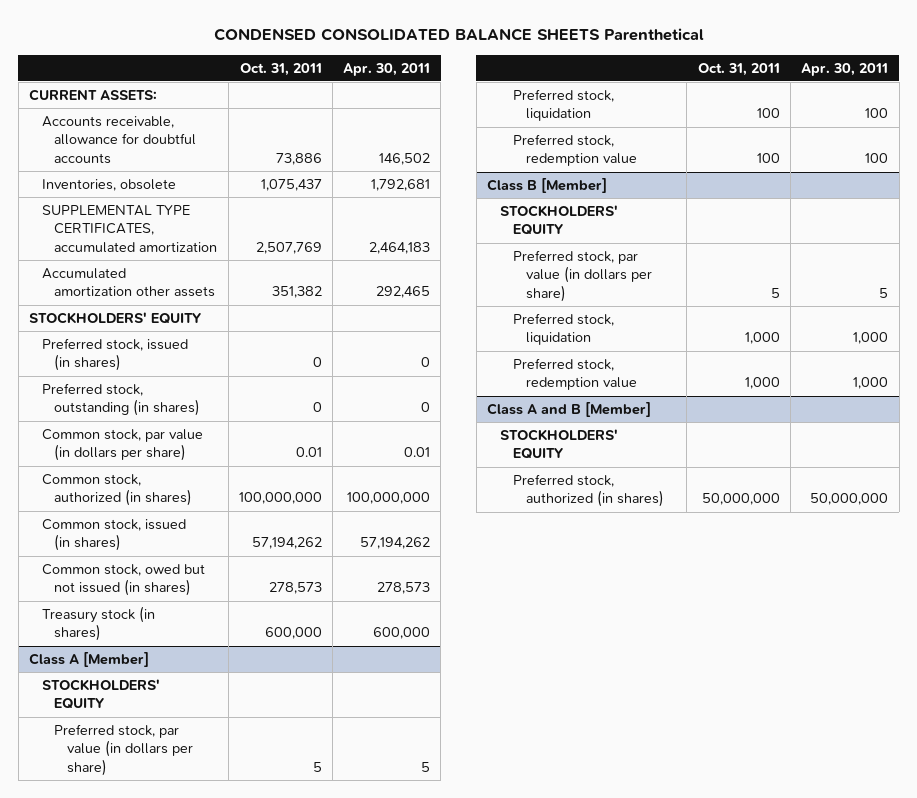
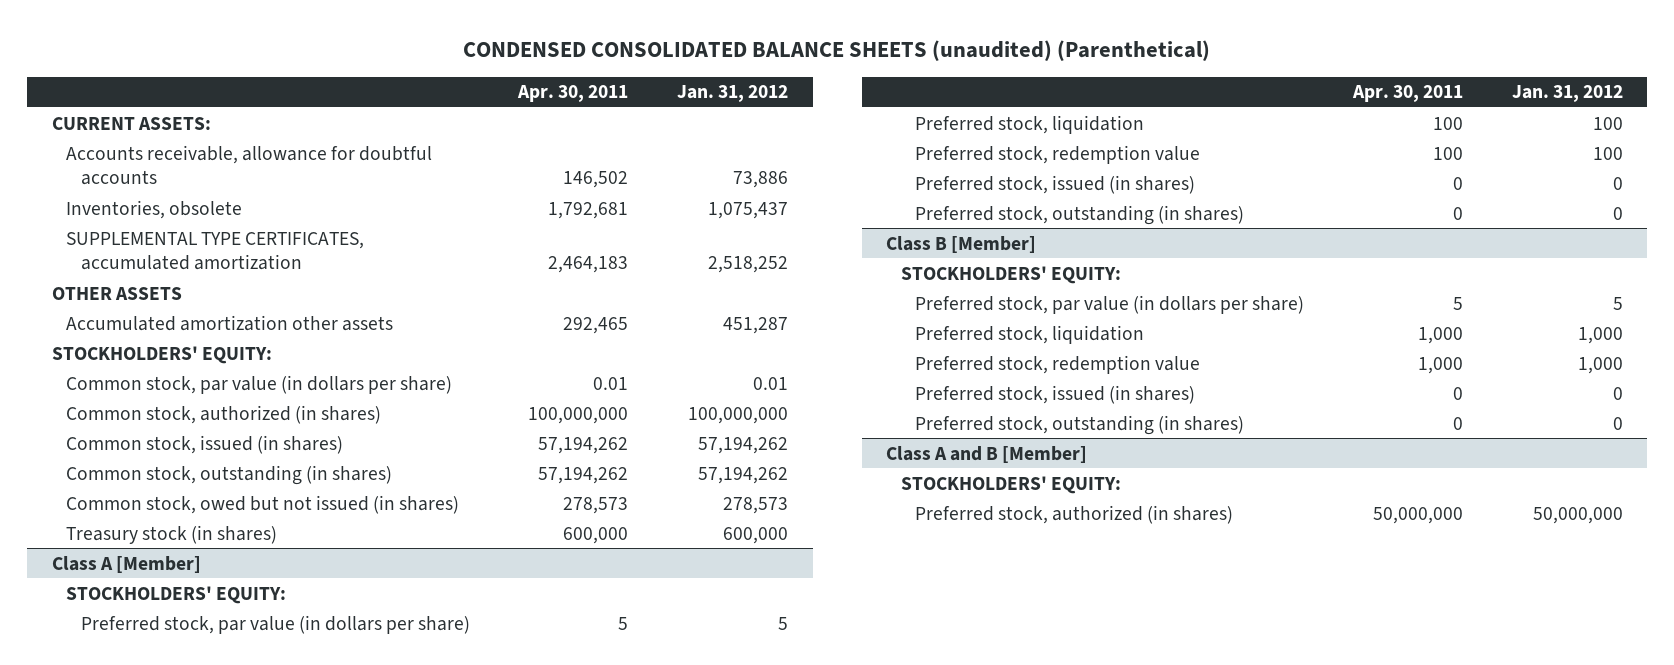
[213,28,704,42] CONDENSED CONSOLIDATED BALANCE SHEETS Parenthetical -> [463,40,1211,62] CONDENSED CONSOLIDATED BALANCE SHEETS (unaudited) (Parenthetical)
[239,62,322,76] Oct. 31, 2011 -> none
none -> [677,85,789,103] Jan. 31, 2012
none -> [51,286,182,300] OTHER ASSETS
[41,338,188,372] Preferred stock, issued (in shares) -> none
[41,383,201,417] Preferred stock, outstanding (in shares) -> none
[28,312,202,325] STOCKHOLDERS' EQUITY -> [51,345,272,364] STOCKHOLDERS' EQUITY:
none -> [66,464,393,485] Common stock, outstanding (in shares)
[41,679,160,710] STOCKHOLDERS' EQUITY -> [66,585,287,604] STOCKHOLDERS' EQUITY:
none -> [915,174,1196,194] Preferred stock, issued (in shares)
none -> [915,204,1245,225] Preferred stock, outstanding (in shares)
[499,205,618,236] STOCKHOLDERS' EQUITY -> [900,265,1121,284] STOCKHOLDERS' EQUITY:
none -> [915,384,1196,404] Preferred stock, issued (in shares)
none -> [915,414,1245,435] Preferred stock, outstanding (in shares)
[499,429,618,460] STOCKHOLDERS' EQUITY -> [900,475,1121,494] STOCKHOLDERS' EQUITY:

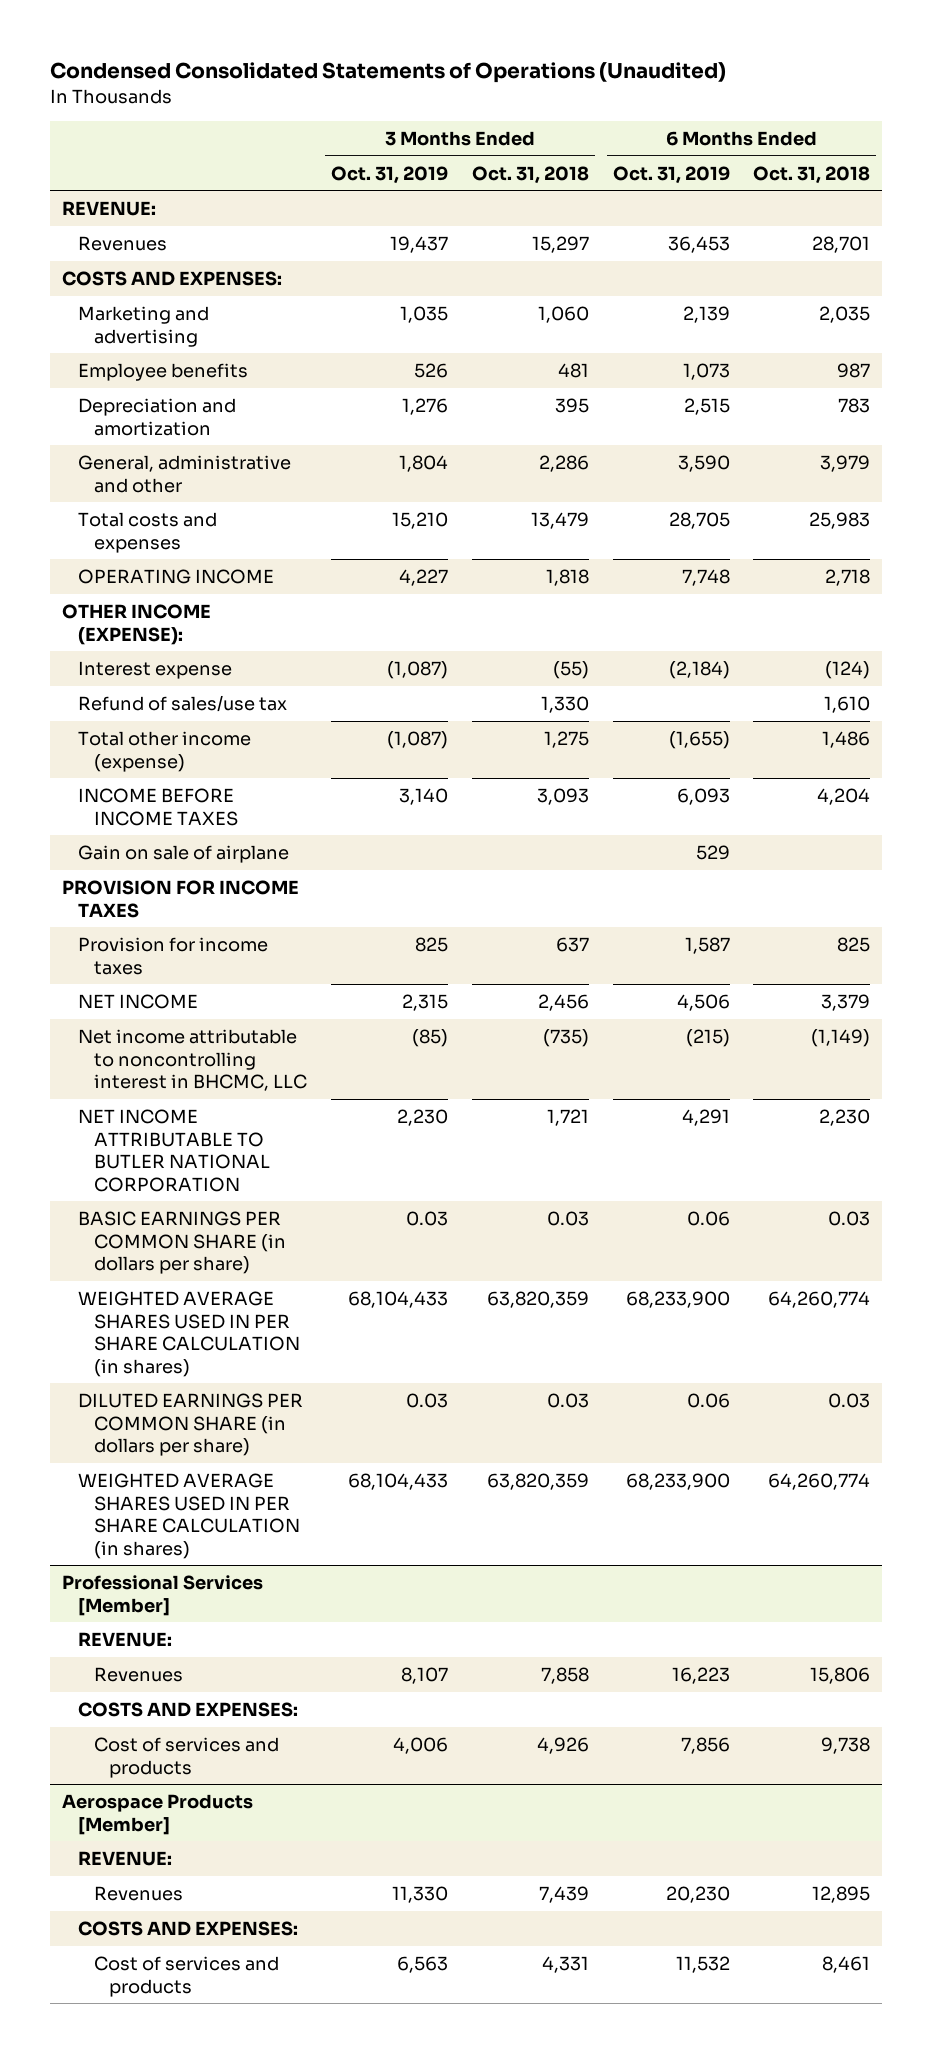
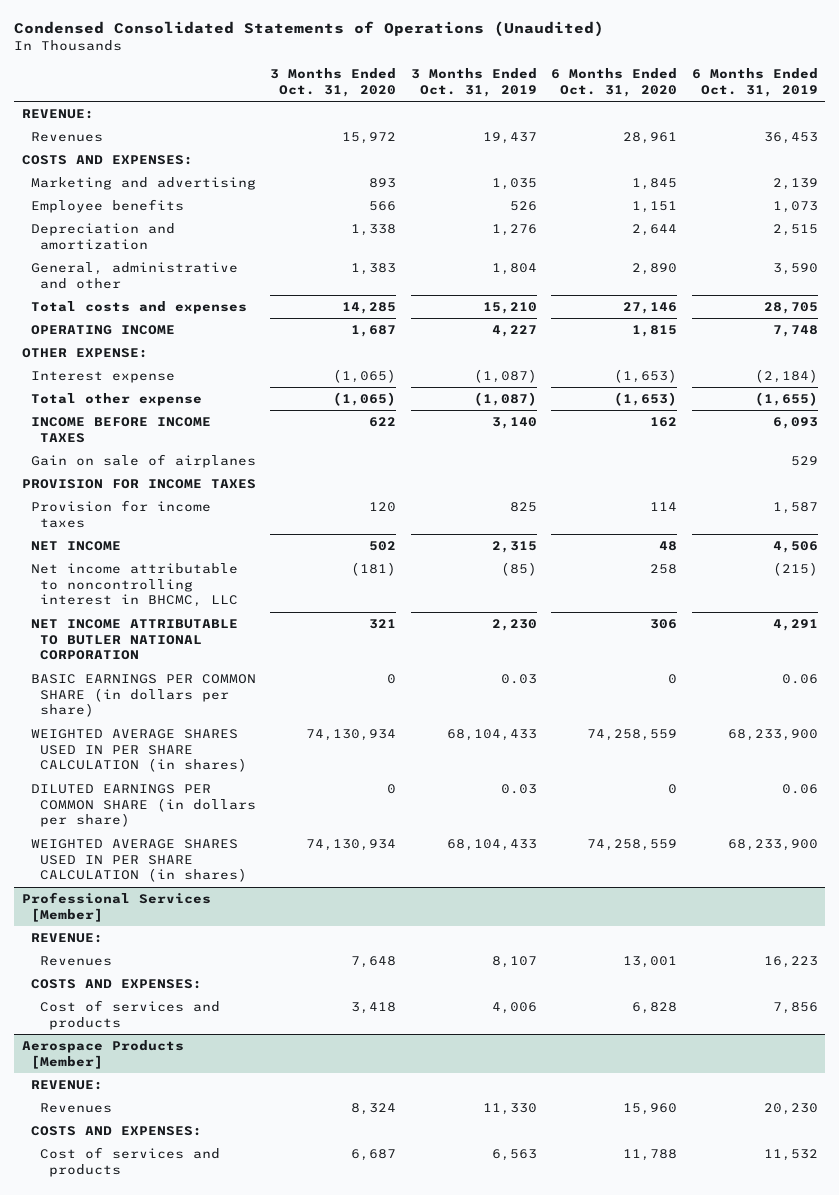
[471,165,589,184] Oct. 31, 2018 -> none
[753,165,871,184] Oct. 31, 2018 -> none
none -> [270,68,397,97] 3 Months Ended Oct. 31, 2020
none -> [551,68,678,97] 6 Months Ended Oct. 31, 2020
[62,603,212,645] OTHER INCOME (EXPENSE): -> [21,347,148,358] OTHER EXPENSE:
[78,694,288,712] Refund of sales/use tax -> none
[78,730,252,772] Total other income (expense) -> [30,392,202,406] Total other expense
[78,844,290,863] Gain on sale of airplane -> [30,453,256,468] Gain on sale of airplanes

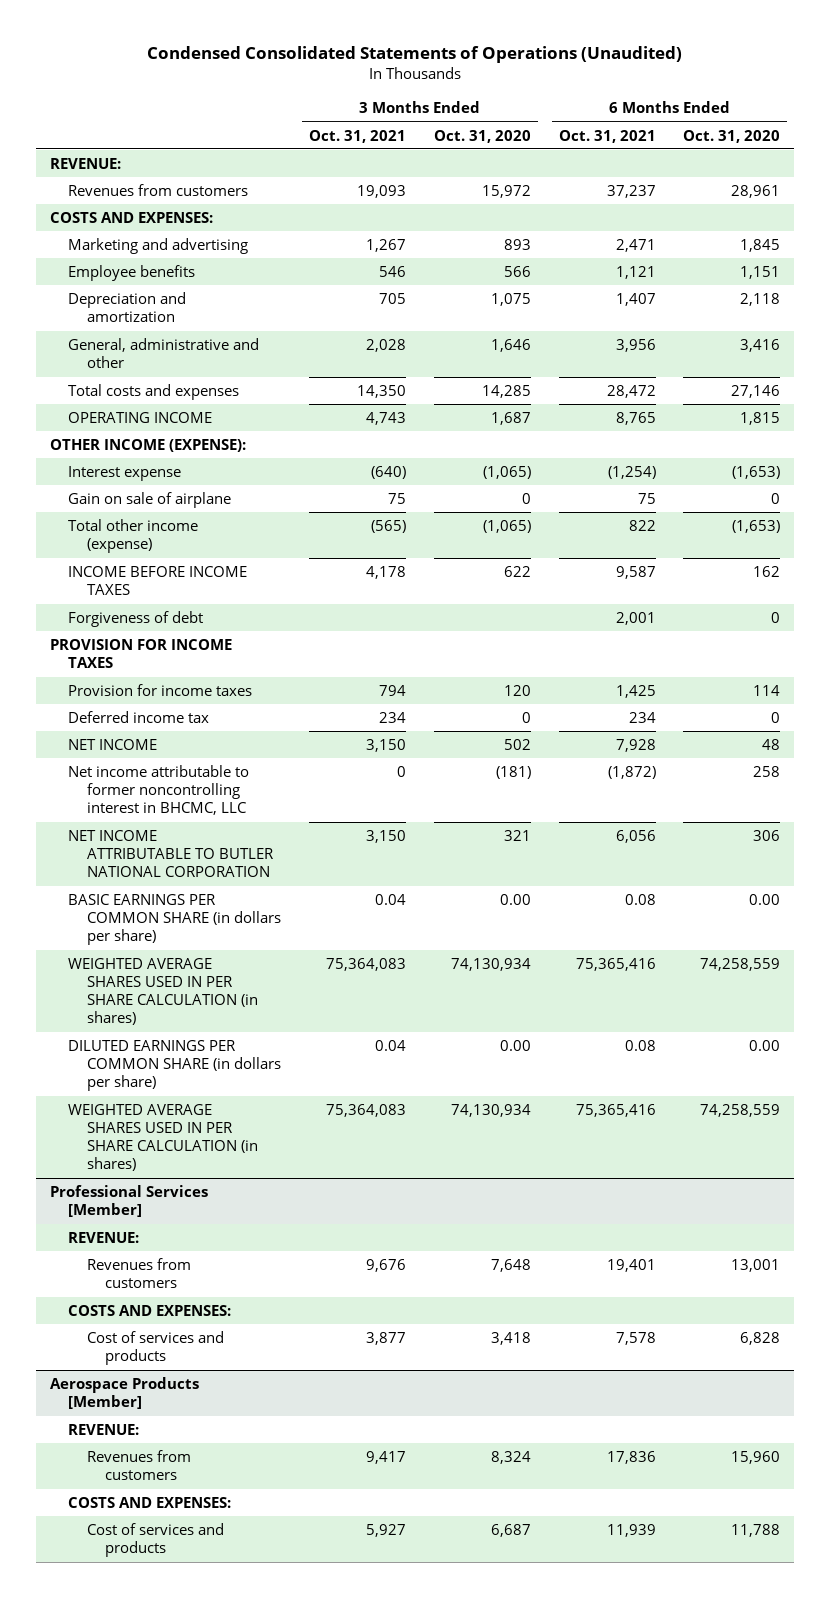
[410,68,537,97] 3 Months Ended Oct. 31, 2019 -> none
[691,68,818,97] 6 Months Ended Oct. 31, 2019 -> none
none -> [308,129,406,143] Oct. 31, 2021
none -> [558,129,656,143] Oct. 31, 2021
[30,131,103,142] Revenues -> [68,184,249,197] Revenues from customers
[351,223,397,236] 1,338 -> [490,293,531,307] 1,075
[632,223,678,236] 2,644 -> [740,293,781,307] 2,118
[351,262,397,275] 1,383 -> [490,339,531,353] 1,646
[632,262,678,275] 2,890 -> [740,339,781,353] 3,416
[21,347,148,358] OTHER EXPENSE: -> [49,439,246,453] OTHER INCOME (EXPENSE):
none -> [68,492,232,509] Gain on sale of airplane
[30,392,202,406] Total other expense -> [68,519,199,554] Total other income (expense)
[30,453,256,468] Gain on sale of airplanes -> none
none -> [68,611,204,628] Forgiveness of debt
none -> [68,711,210,724] Deferred income tax
[30,562,238,608] Net income attributable to noncontrolling interest in BHCMC, LLC -> [68,765,250,816] Net income attributable to former noncontrolling interest in BHCMC, LLC
[387,673,397,684] 0 -> [499,894,531,906] 0.00
[668,673,678,684] 0 -> [749,894,781,906] 0.00
[387,783,397,794] 0 -> [499,1040,531,1052] 0.00
[668,783,678,794] 0 -> [749,1040,781,1052] 0.00
[39,955,112,966] Revenues -> [86,1258,191,1289] Revenues from customers
[39,1102,112,1113] Revenues -> [86,1450,191,1481] Revenues from customers

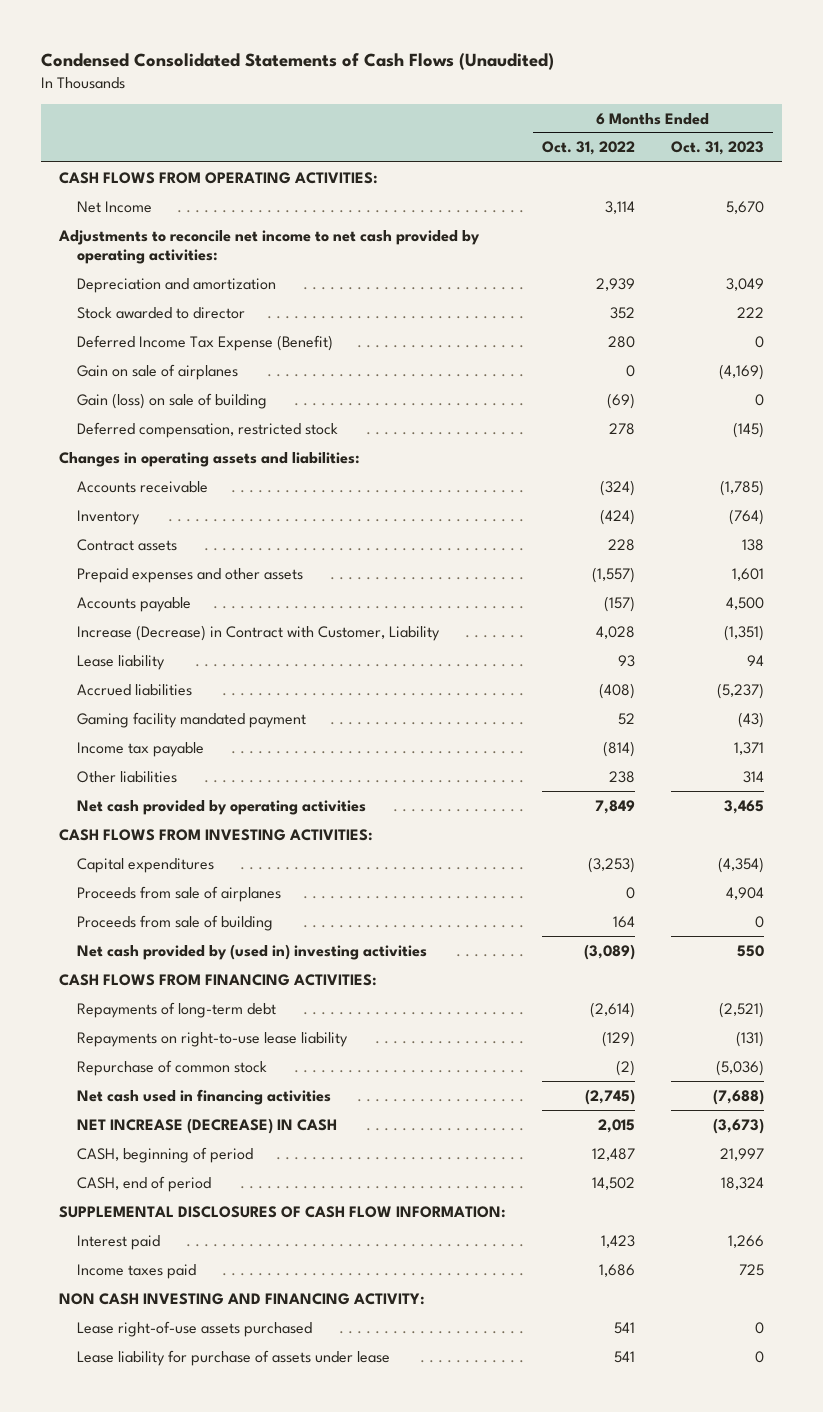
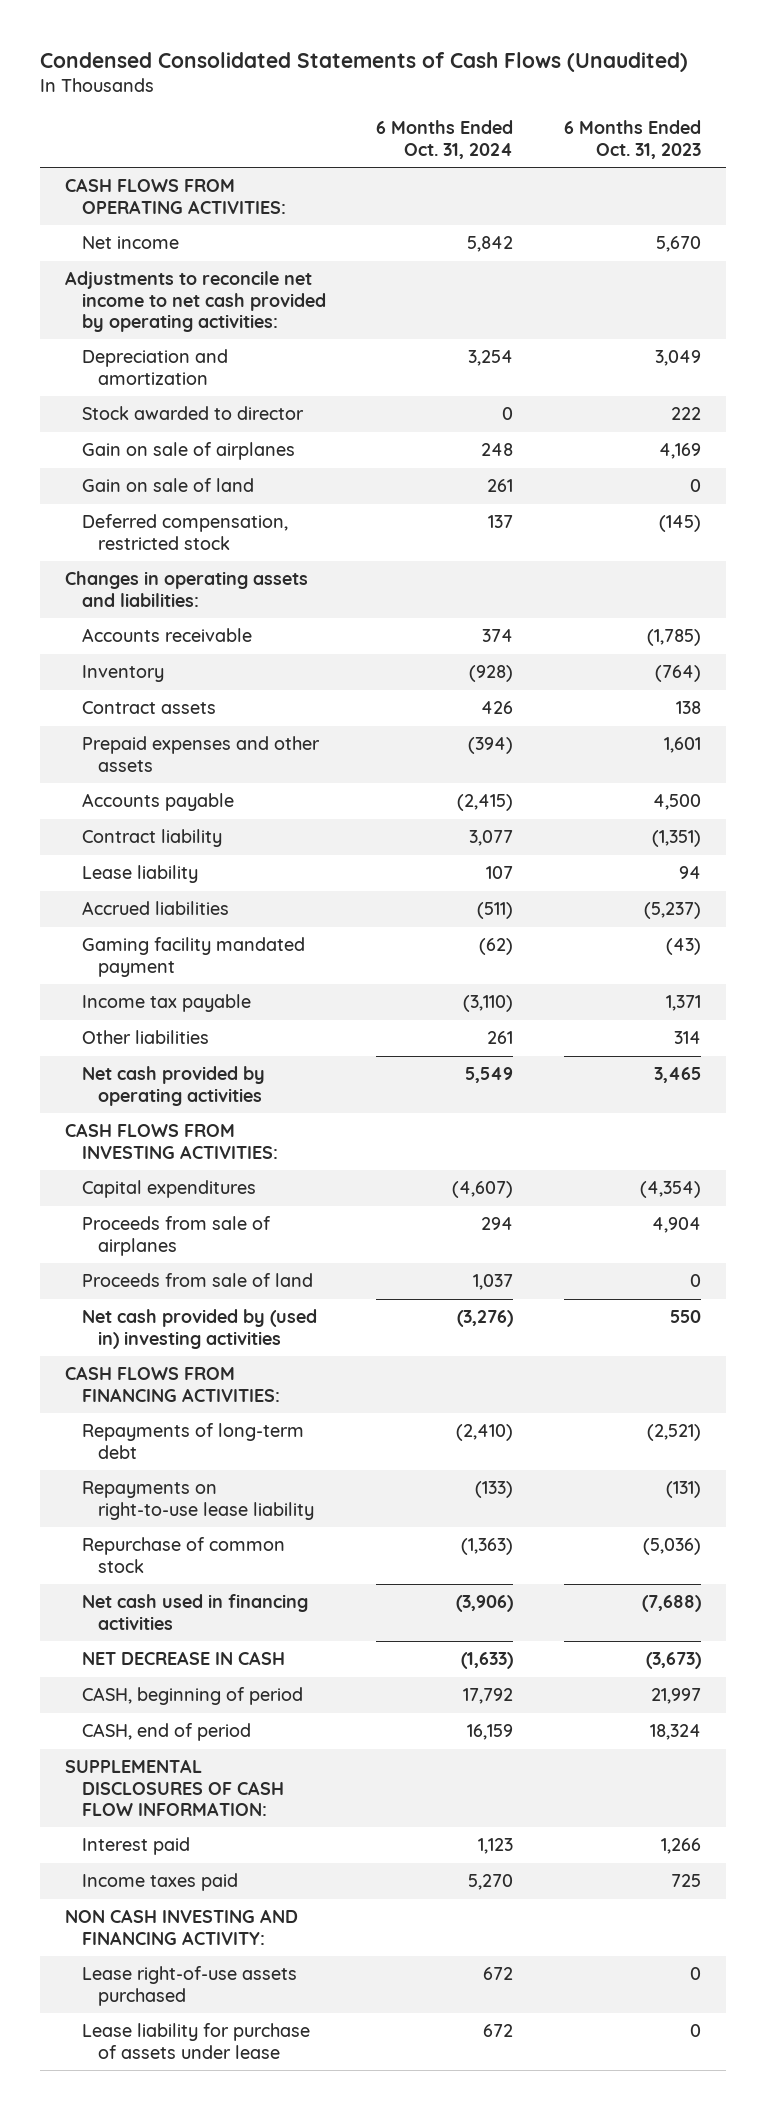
[542,141,636,156] Oct. 31, 2022 -> none
none -> [376,120,514,159] 6 Months Ended Oct. 31, 2024
[77,200,153,213] Net Income -> [81,236,179,250] Net income
[77,334,334,351] Deferred Income Tax Expense (Benefit) -> none
[719,363,765,380] (4,169) -> [658,443,701,460] 4,169
[77,392,268,409] Gain (loss) on sale of building -> [81,478,254,493] Gain on sale of land
[77,624,441,641] Increase (Decrease) in Contract with Customer, Liability -> [81,829,222,848] Contract liability
[77,914,274,931] Proceeds from sale of building -> [81,1273,313,1288] Proceeds from sale of land
[77,1117,338,1134] NET INCREASE (DECREASE) IN CASH -> [81,1651,285,1666] NET DECREASE IN CASH

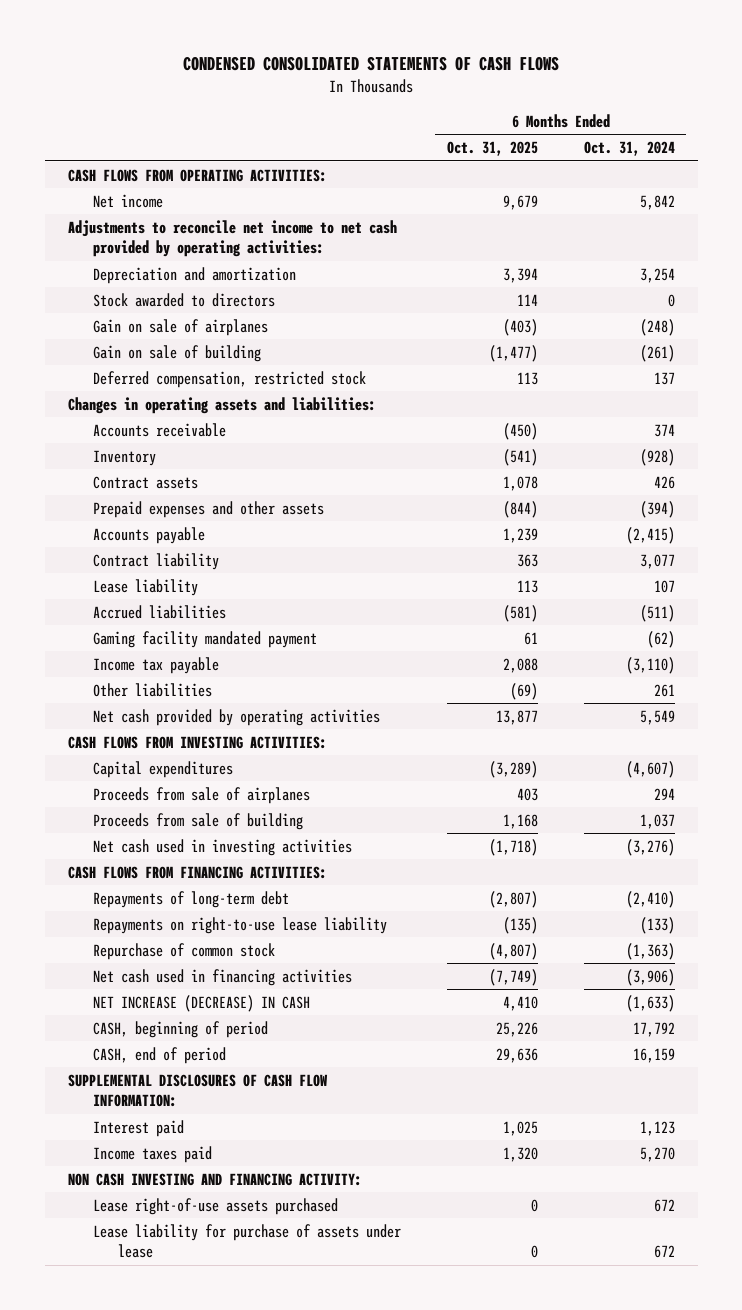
[39,51,688,72] Condensed Consolidated Statements of Cash Flows (Unaudited) -> [183,55,560,71] CONDENSED CONSOLIDATED STATEMENTS OF CASH FLOWS
[563,120,701,159] 6 Months Ended Oct. 31, 2023 -> none
none -> [446,141,538,157] Oct. 31, 2025
[81,406,304,421] Stock awarded to director -> [92,292,275,307] Stock awarded to directors
[481,443,514,457] 248 -> [639,318,675,336] (248)
[81,478,254,493] Gain on sale of land -> [92,344,261,362] Gain on sale of building
[487,479,514,493] 261 -> [639,344,675,362] (261)
[81,1273,313,1288] Proceeds from sale of land -> [92,812,303,830] Proceeds from sale of building
[81,1309,317,1349] Net cash provided by (used in) investing activities -> [92,838,352,856] Net cash used in investing activities
[81,1651,285,1666] NET DECREASE IN CASH -> [92,994,310,1012] NET INCREASE (DECREASE) IN CASH

